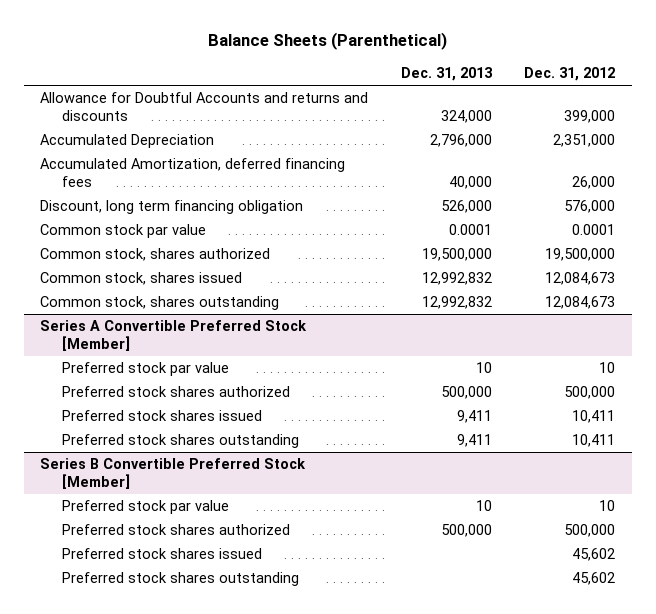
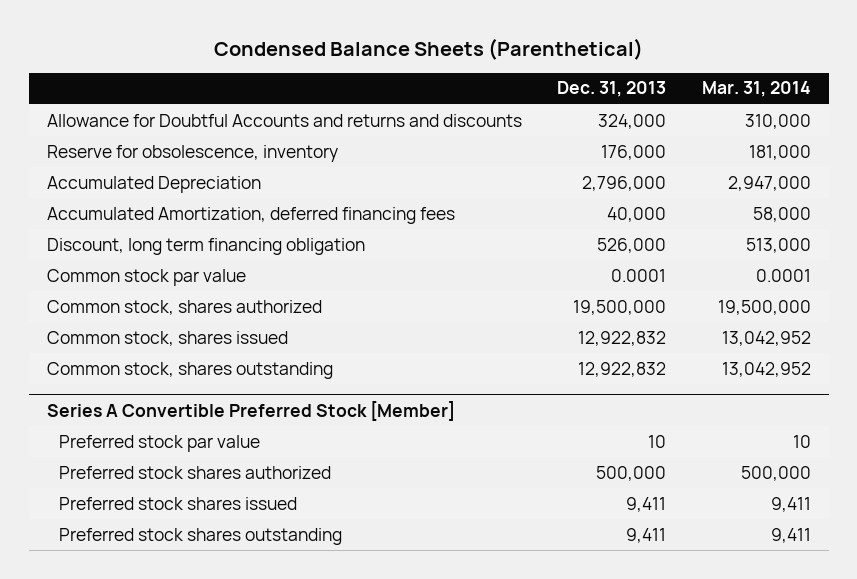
[207,32,447,51] Balance Sheets (Parenthetical) -> [213,37,643,60] Condensed Balance Sheets (Parenthetical)
[524,67,616,82] Dec. 31, 2012 -> none
none -> [701,81,811,98] Mar. 31, 2014
none -> [46,144,338,162] Reserve for obsolescence, inventory
[421,272,492,286] 12,992,832 -> [578,330,667,346] 12,922,832
[421,296,492,310] 12,992,832 -> [578,361,667,377] 12,922,832
[40,458,307,490] Series B Convertible Preferred Stock [Member] -> none
[61,500,229,515] Preferred stock par value -> none
[61,524,290,536] Preferred stock shares authorized -> none
[61,548,262,560] Preferred stock shares issued -> none
[61,572,299,587] Preferred stock shares outstanding -> none

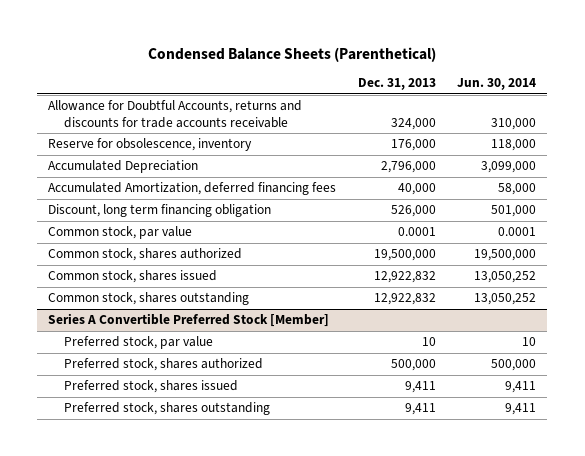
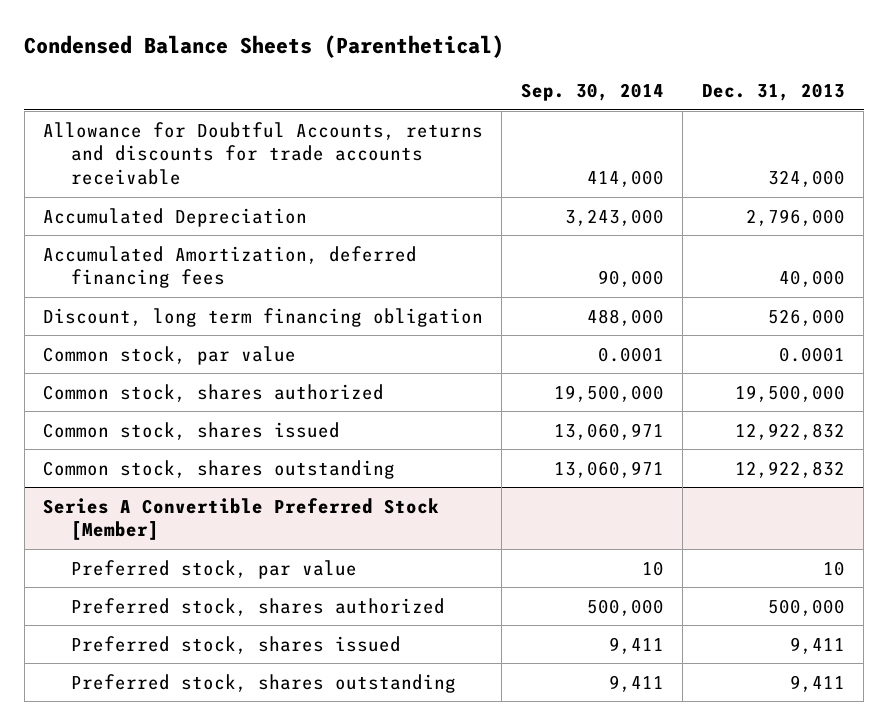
[457,78,537,91] Jun. 30, 2014 -> none
none -> [520,83,664,102] Sep. 30, 2014
[48,138,253,152] Reserve for obsolescence, inventory -> none

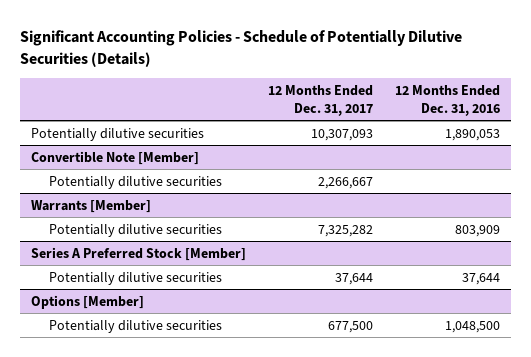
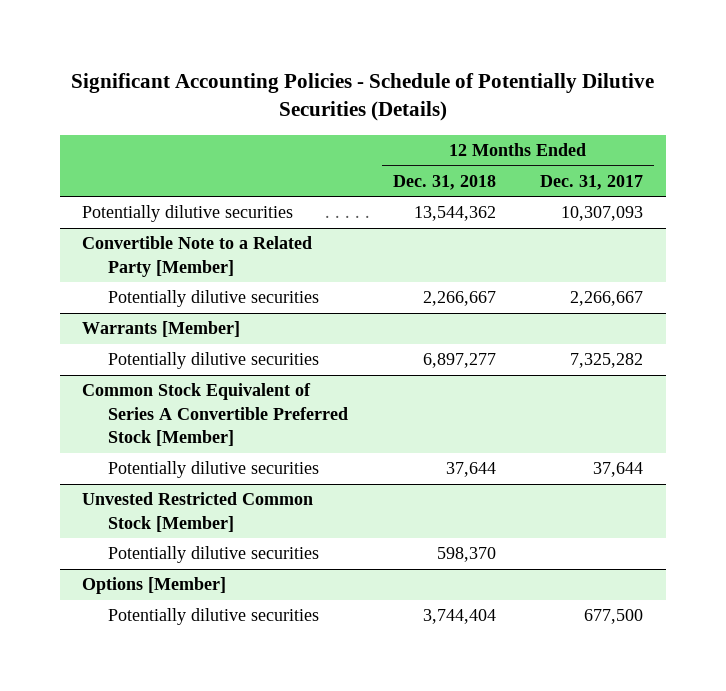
[394,84,500,116] 12 Months Ended Dec. 31, 2016 -> none
none -> [392,174,496,190] Dec. 31, 2018
[31,150,200,165] Convertible Note [Member] -> none
none -> [82,236,313,277] Convertible Note to a Related Party [Member]
[31,246,247,261] Series A Preferred Stock [Member] -> [82,383,349,447] Common Stock Equivalent of Series A Convertible Preferred Stock [Member]
none -> [82,492,314,532] Unvested Restricted Common Stock [Member]
none -> [108,546,320,564] Potentially dilutive securities

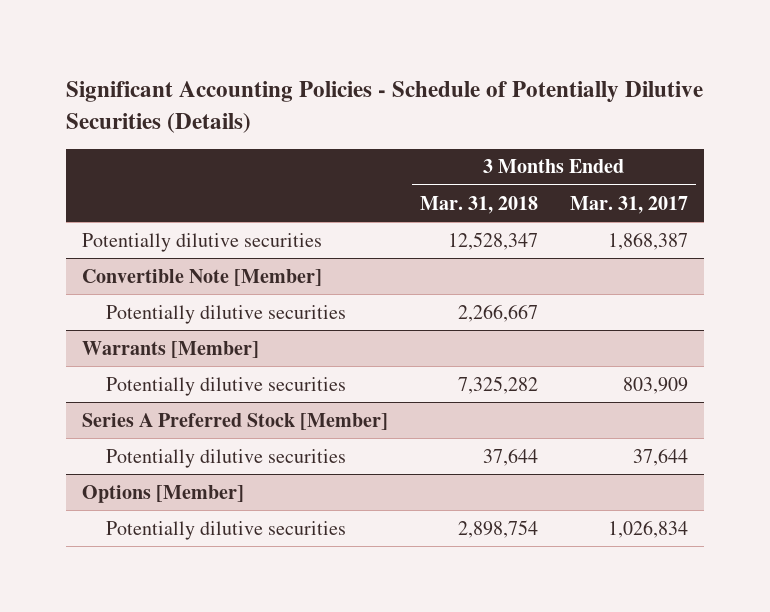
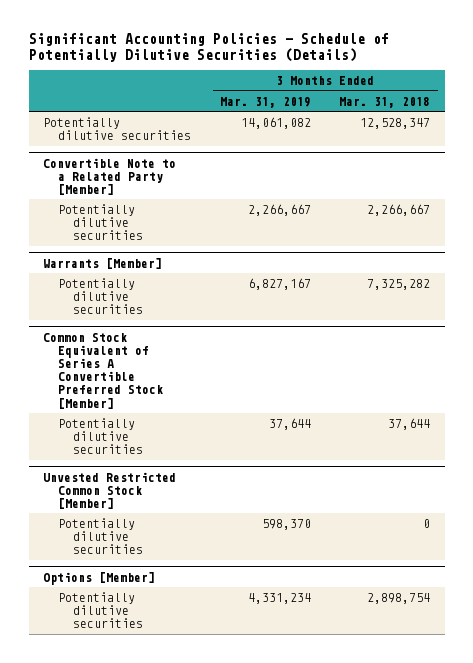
[569,195,688,214] Mar. 31, 2017 -> none
none -> [219,96,311,108] Mar. 31, 2019
[81,268,322,286] Convertible Note [Member] -> none
none -> [42,157,176,195] Convertible Note to a Related Party [Member]
[81,412,388,430] Series A Preferred Stock [Member] -> [42,332,164,409] Common Stock Equivalent of Series A Convertible Preferred Stock [Member]
none -> [42,471,176,509] Unvested Restricted Common Stock [Member]
none -> [58,517,144,555] Potentially dilutive securities

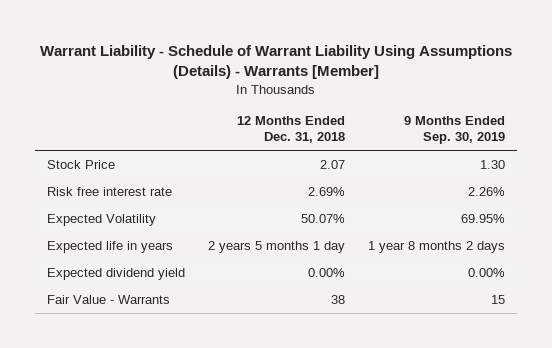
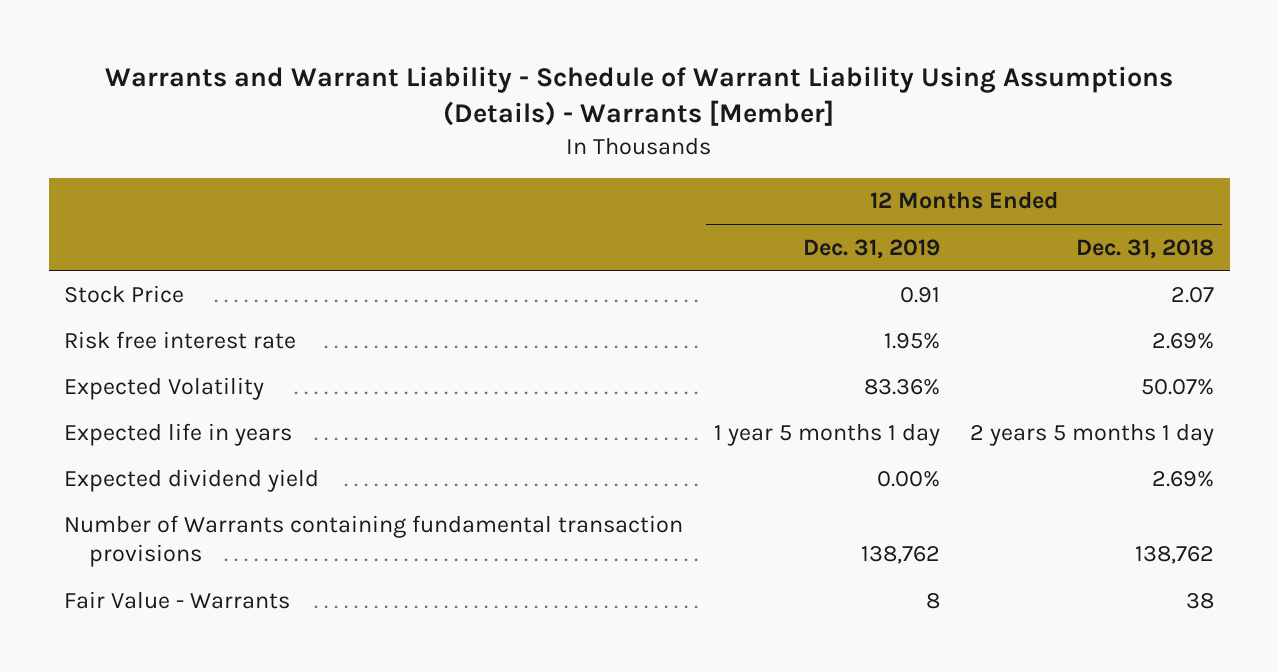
[39,44,512,80] Warrant Liability - Schedule of Warrant Liability Using Assumptions (Details) - Warrants [Member] -> [105,65,1174,127] Warrants and Warrant Liability - Schedule of Warrant Liability Using Assumptions (Details) - Warrants [Member]
[404,115,506,145] 9 Months Ended Sep. 30, 2019 -> none
none -> [802,238,940,259] Dec. 31, 2019
[307,267,345,277] 0.00% -> [1152,470,1215,487] 2.69%
none -> [64,514,684,568] Number of Warrants containing fundamental transaction provisions

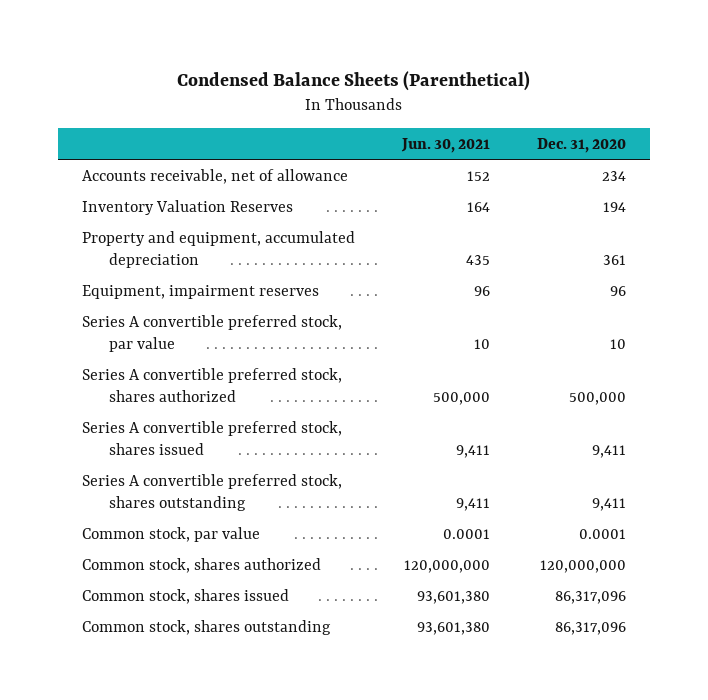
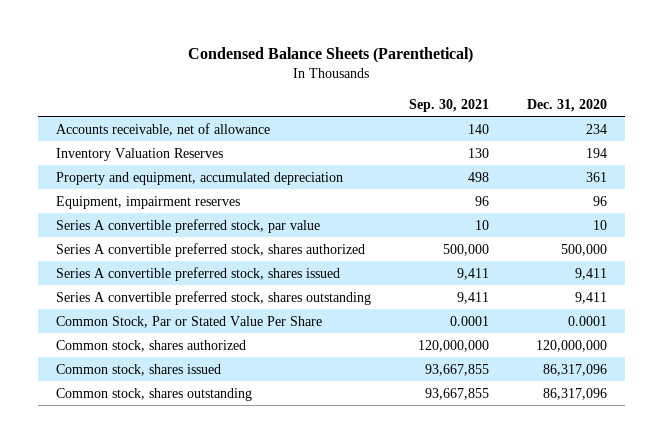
[401,137,491,153] Jun. 30, 2021 -> none
none -> [408,98,489,112] Sep. 30, 2021
[81,526,260,542] Common stock, par value -> [56,315,323,328] Common Stock, Par or Stated Value Per Share

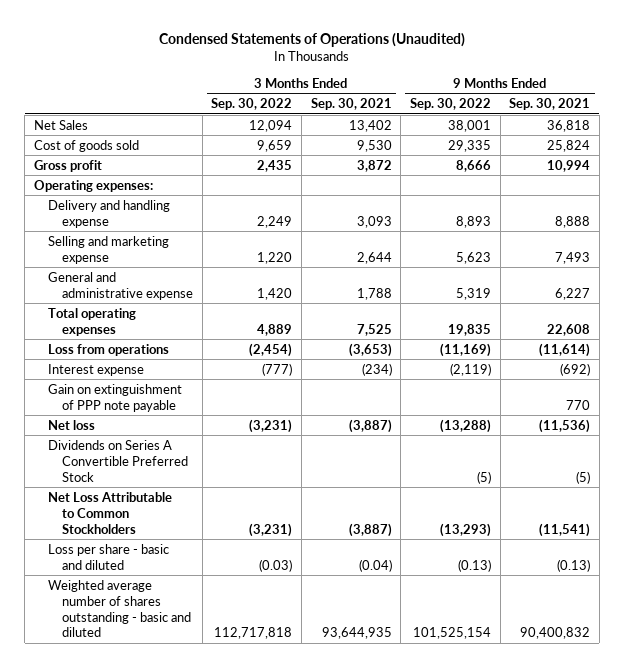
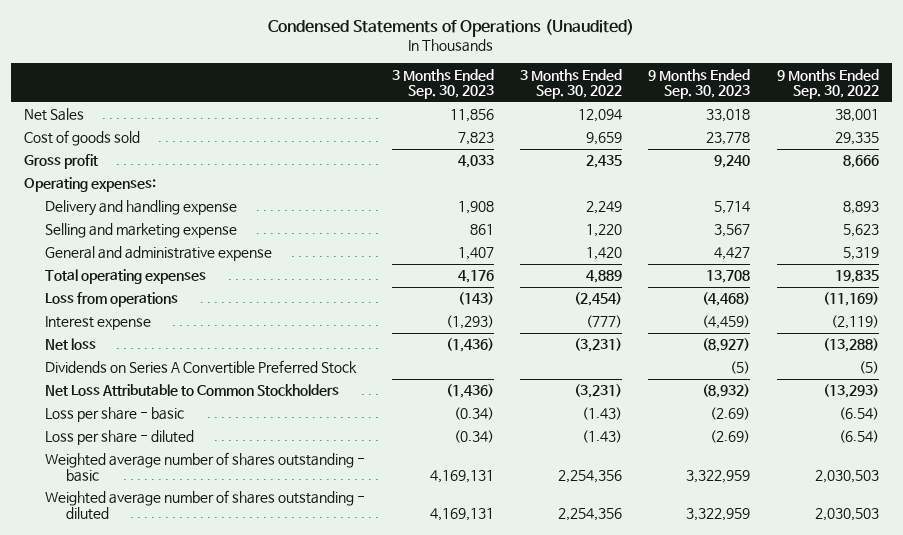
[310,97,392,110] Sep. 30, 2021 -> none
[509,97,591,110] Sep. 30, 2021 -> none
none -> [391,68,494,100] 3 Months Ended Sep. 30, 2023
none -> [648,68,751,100] 9 Months Ended Sep. 30, 2023
[47,383,182,412] Gain on extinguishment of PPP note payable -> none
[47,543,169,570] Loss per share - basic and diluted -> [45,407,185,423] Loss per share - basic
[259,558,293,572] (0.03) -> [582,407,623,421] (1.43)
[457,558,491,572] (0.13) -> [838,407,879,421] (6.54)
none -> [45,430,195,446] Loss per share - diluted
[47,579,191,638] Weighted average number of shares outstanding - basic and diluted -> [45,452,366,482] Weighted average number of shares outstanding - basic
[214,627,293,640] 112,717,818 -> [558,469,623,483] 2,254,356
[412,627,491,640] 101,525,154 -> [814,469,879,483] 2,030,503
none -> [45,490,366,520] Weighted average number of shares outstanding - diluted

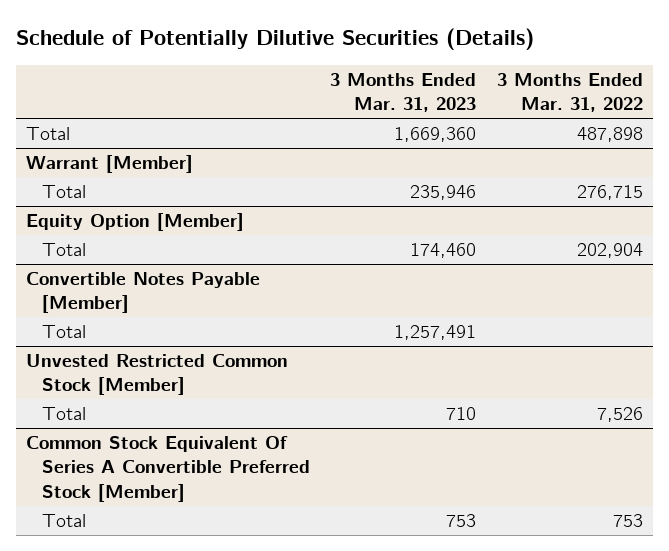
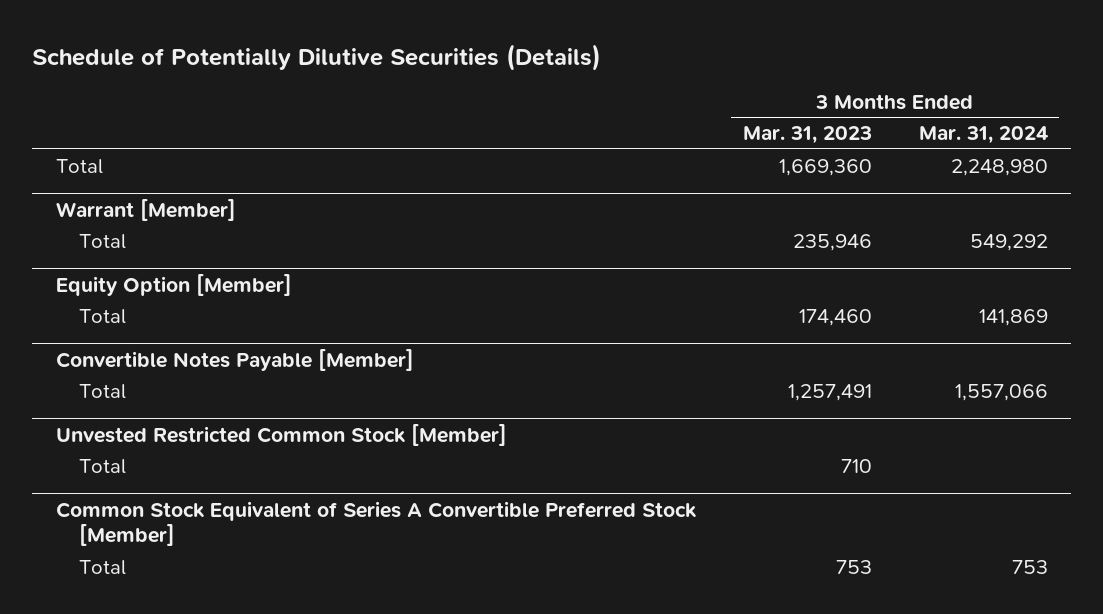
[496,72,643,113] 3 Months Ended Mar. 31, 2022 -> none
none -> [918,126,1048,145] Mar. 31, 2024
[25,436,311,502] Common Stock Equivalent Of Series A Convertible Preferred Stock [Member] -> [55,500,697,547] Common Stock Equivalent of Series A Convertible Preferred Stock [Member]

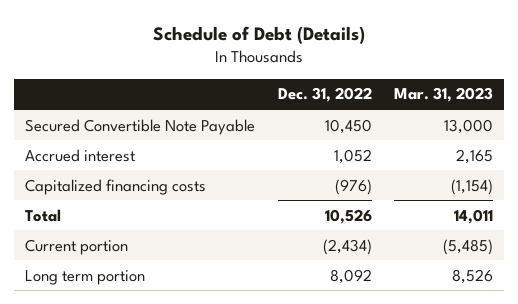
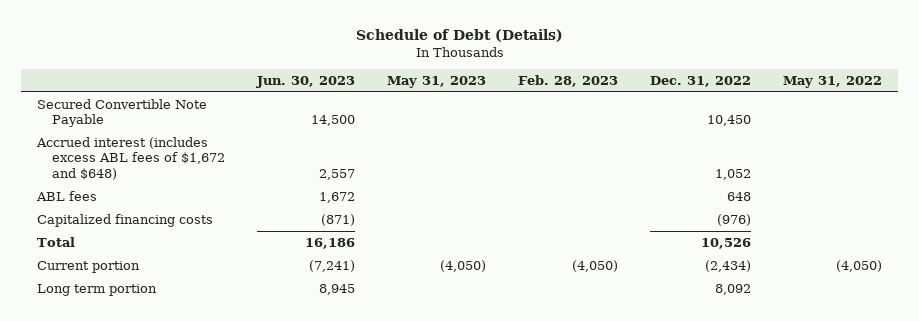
[393,87,493,103] Mar. 31, 2023 -> none
none -> [255,75,355,88] Jun. 30, 2023
none -> [386,75,486,88] May 31, 2023
none -> [518,74,619,87] Feb. 28, 2023
none -> [783,75,883,88] May 31, 2022
[25,148,136,162] Accrued interest -> [35,136,225,180] Accrued interest (includes excess ABL fees of $1,672 and $648)
none -> [35,190,97,201] ABL fees

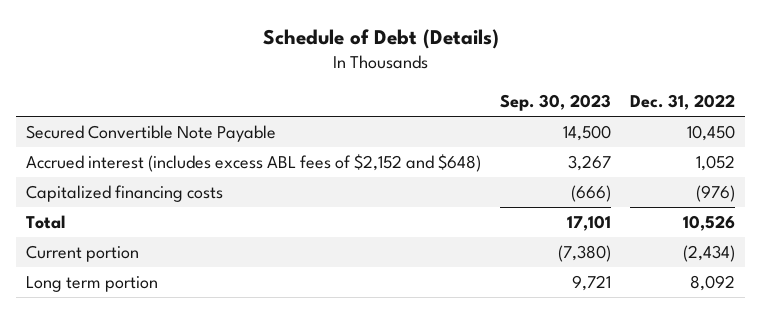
[255,75,355,88] Jun. 30, 2023 -> none
[386,75,486,88] May 31, 2023 -> none
[518,74,619,87] Feb. 28, 2023 -> none
[783,75,883,88] May 31, 2022 -> none
none -> [500,94,612,112] Sep. 30, 2023
[35,190,97,201] ABL fees -> none
[35,136,225,180] Accrued interest (includes excess ABL fees of $1,672 and $648) -> [25,153,481,172] Accrued interest (includes excess ABL fees of $2,152 and $648)

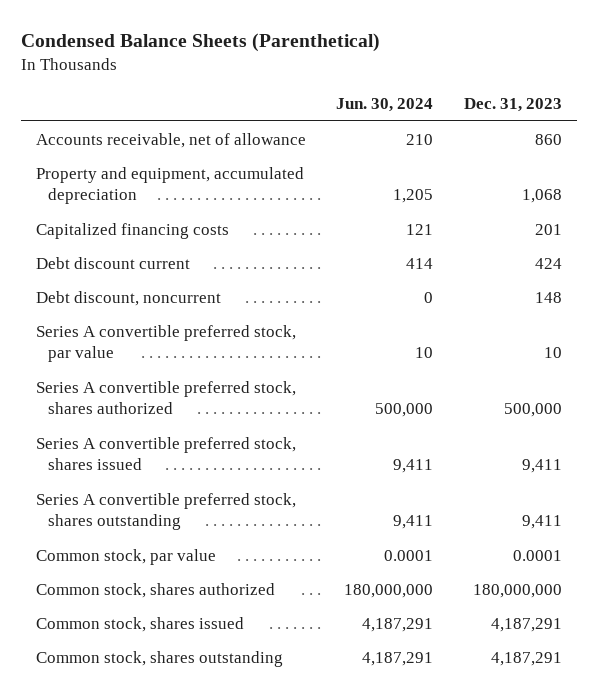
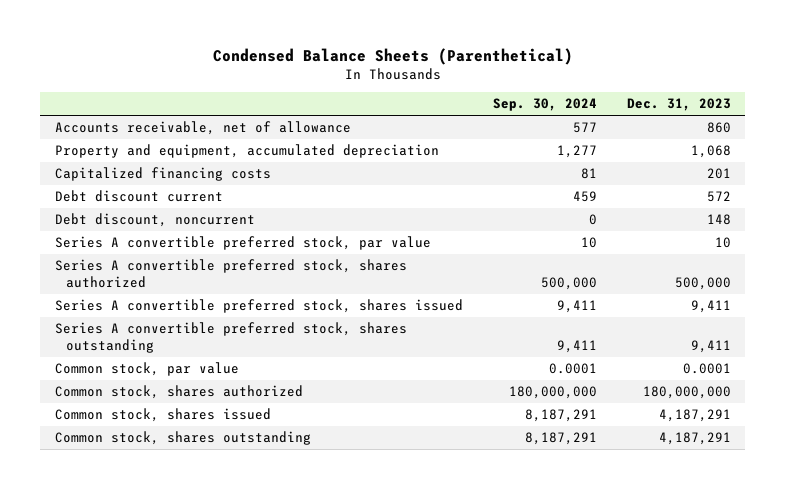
[336,98,434,113] Jun. 30, 2024 -> none
none -> [492,98,597,112] Sep. 30, 2024
[534,257,562,269] 424 -> [706,191,731,203] 572

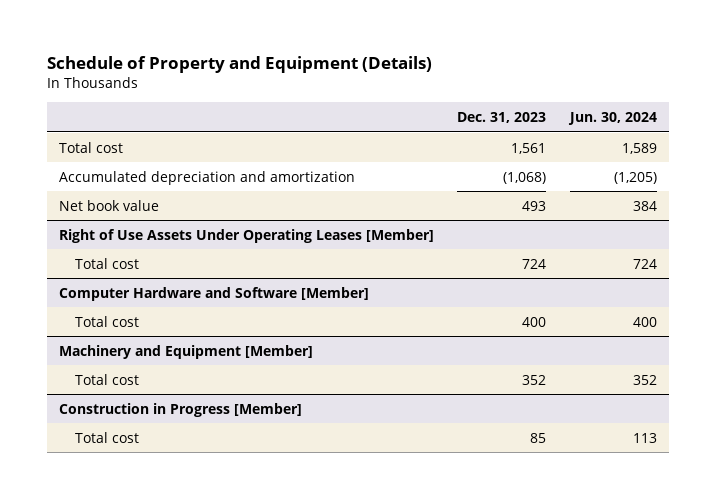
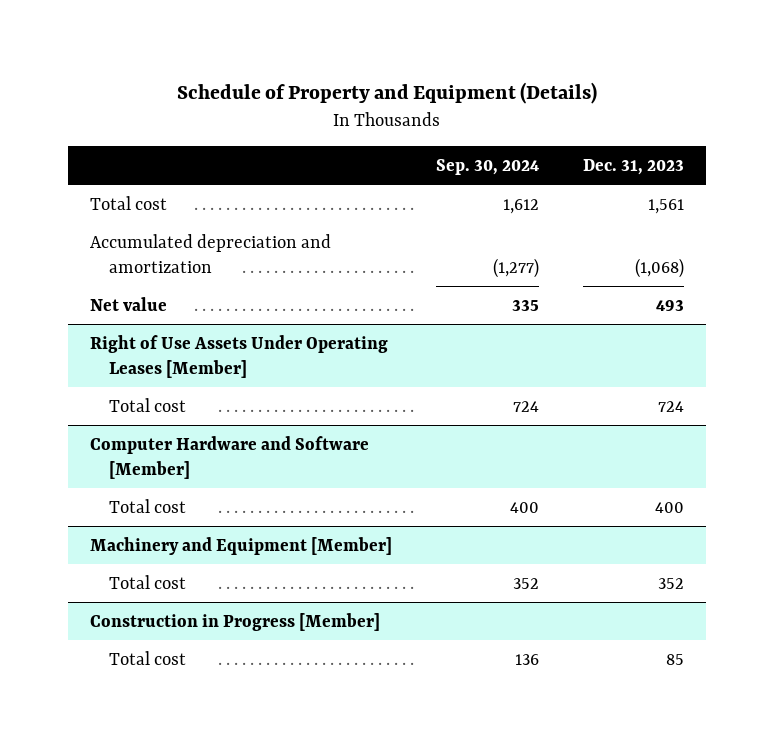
[567,112,657,126] Jun. 30, 2024 -> none
none -> [436,158,540,175] Sep. 30, 2024
[58,199,159,211] Net book value -> [90,296,168,311] Net value

